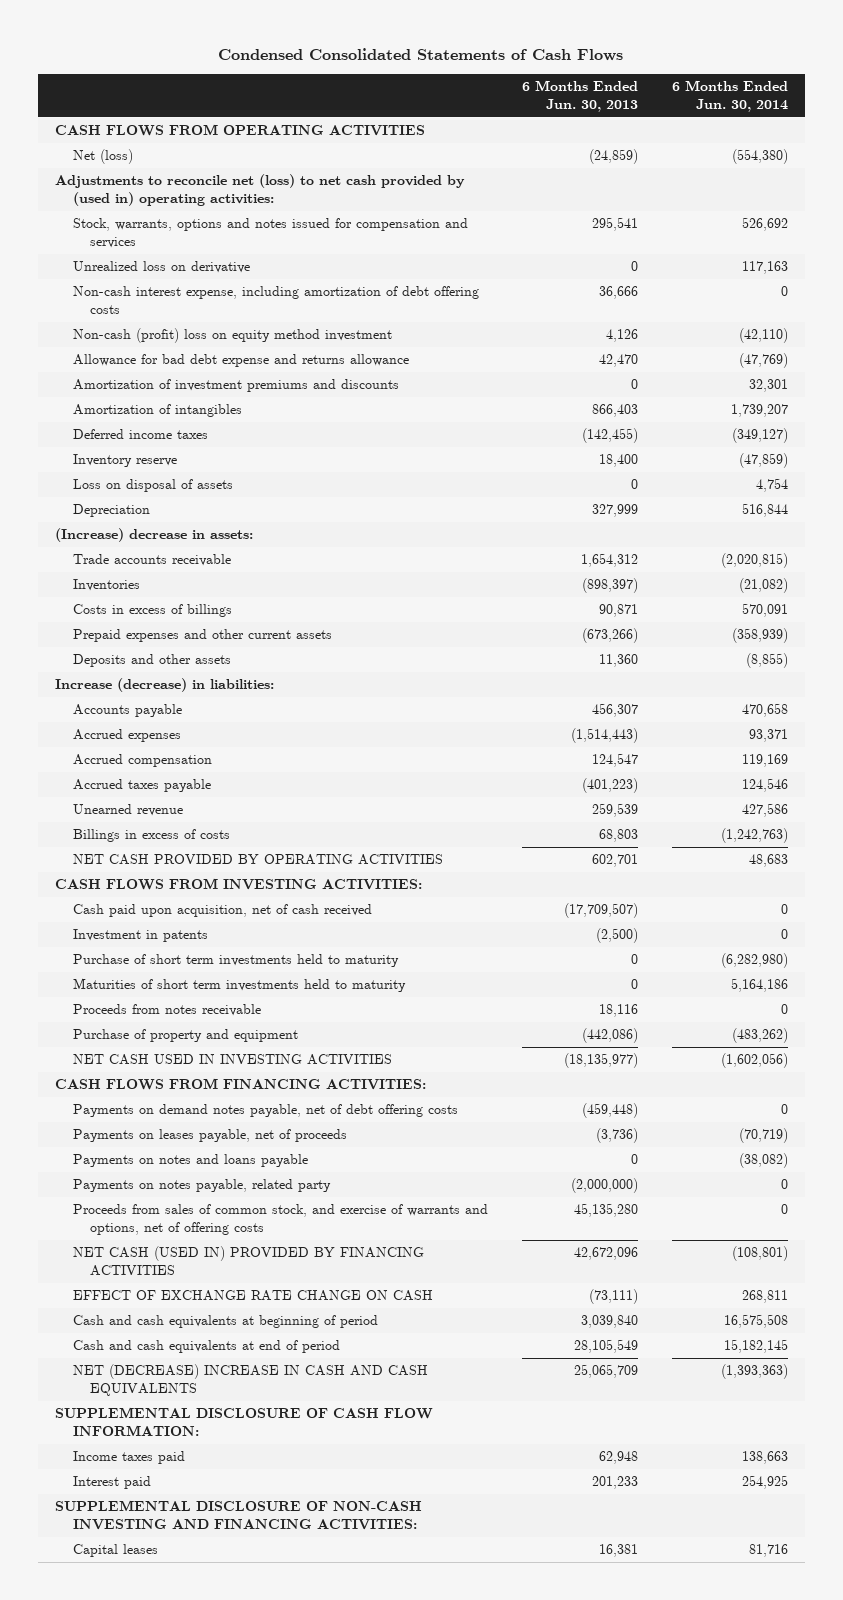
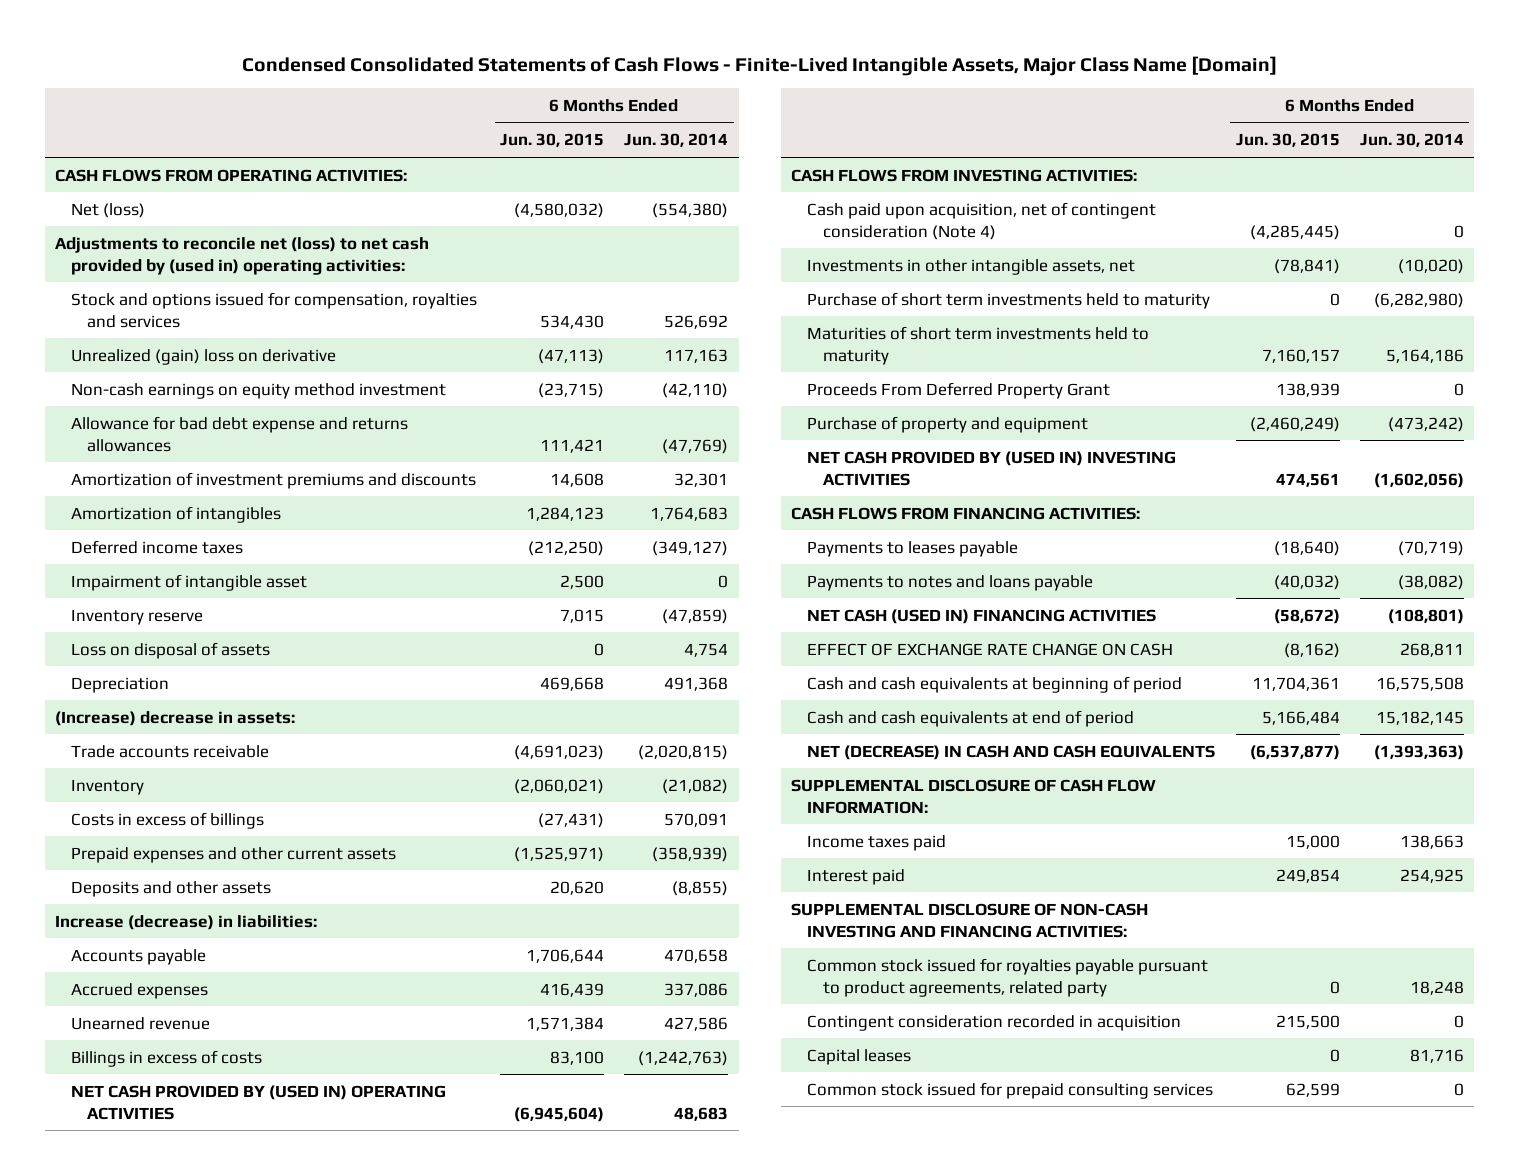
[218,47,624,61] Condensed Consolidated Statements of Cash Flows -> [241,56,1277,77] Condensed Consolidated Statements of Cash Flows - Finite-Lived Intangible Assets, Major Class Name [Domain]
[521,80,638,113] 6 Months Ended Jun. 30, 2013 -> none
none -> [499,133,604,148] Jun. 30, 2015
[55,124,426,137] CASH FLOWS FROM OPERATING ACTIVITIES -> [55,168,408,182] CASH FLOWS FROM OPERATING ACTIVITIES:
[72,286,479,315] Non-cash interest expense, including amortization of debt offering costs -> none
[72,218,468,249] Stock, warrants, options and notes issued for compensation and services -> [71,291,478,328] Stock and options issued for compensation, royalties and services
[72,261,250,274] Unrealized loss on derivative -> [71,348,337,365] Unrealized (gain) loss on derivative
[72,328,392,344] Non-cash (profit) loss on equity method investment -> [71,382,447,399] Non-cash earnings on equity method investment
[72,354,409,368] Allowance for bad debt expense and returns allowance -> [71,415,409,452] Allowance for bad debt expense and returns allowances
[730,404,788,418] 1,739,207 -> [650,506,729,521] 1,764,683
none -> [71,573,308,591] Impairment of intangible asset
[741,503,788,518] 516,844 -> [664,676,729,691] 491,368
[72,579,140,592] Inventories -> [71,778,145,795] Inventory
[72,754,212,768] Accrued compensation -> none
[72,779,211,793] Accrued taxes payable -> none
[748,729,788,743] 93,371 -> [664,982,729,997] 337,086
[72,854,443,866] NET CASH PROVIDED BY OPERATING ACTIVITIES -> [71,1084,447,1120] NET CASH PROVIDED BY (USED IN) OPERATING ACTIVITIES
[72,904,372,918] Cash paid upon acquisition, net of cash received -> [806,201,1156,240] Cash paid upon acquisition, net of contingent consideration (Note 4)
[72,929,208,943] Investment in patents -> [806,258,1135,275] Investments in other intangible assets, net
[780,929,788,940] 0 -> [1398,258,1465,274] (10,020)
[72,1004,261,1017] Proceeds from notes receivable -> none
none -> [806,381,1110,399] Proceeds From Deferred Property Grant
[731,1028,788,1044] (483,262) -> [1388,416,1465,432] (473,242)
[72,1054,392,1066] NET CASH USED IN INVESTING ACTIVITIES -> [806,450,1176,486] NET CASH PROVIDED BY (USED IN) INVESTING ACTIVITIES
[72,1104,458,1118] Payments on demand notes payable, net of debt offering costs -> none
[72,1179,331,1193] Payments on notes payable, related party -> none
[72,1204,488,1236] Proceeds from sales of common stock, and exercise of warrants and options, net of offering costs -> none
[72,1129,347,1143] Payments on leases payable, net of proceeds -> [806,540,1018,557] Payments to leases payable
[72,1154,308,1168] Payments on notes and loans payable -> [806,574,1093,591] Payments to notes and loans payable
[72,1246,424,1277] NET CASH (USED IN) PROVIDED BY FINANCING ACTIVITIES -> [806,608,1156,624] NET CASH (USED IN) FINANCING ACTIVITIES
[72,1364,428,1397] NET (DECREASE) INCREASE IN CASH AND CASH EQUIVALENTS -> [806,744,1215,760] NET (DECREASE) IN CASH AND CASH EQUIVALENTS
none -> [806,957,1208,997] Common stock issued for royalties payable pursuant to product agreements, related party
none -> [806,1014,1181,1031] Contingent consideration recorded in acquisition
none -> [806,1081,1213,1099] Common stock issued for prepaid consulting services

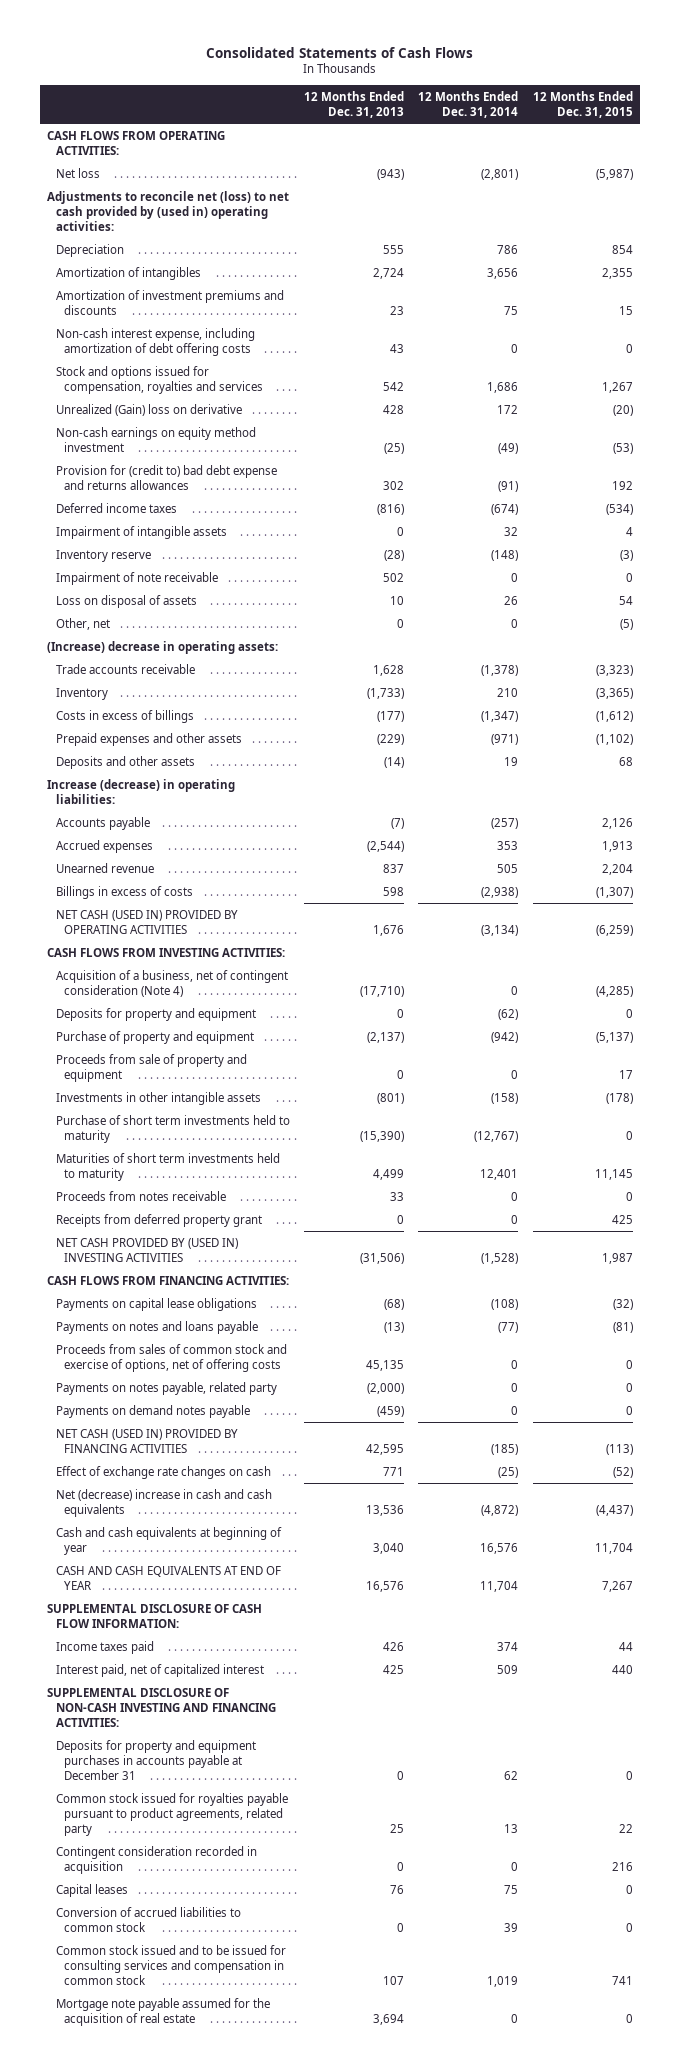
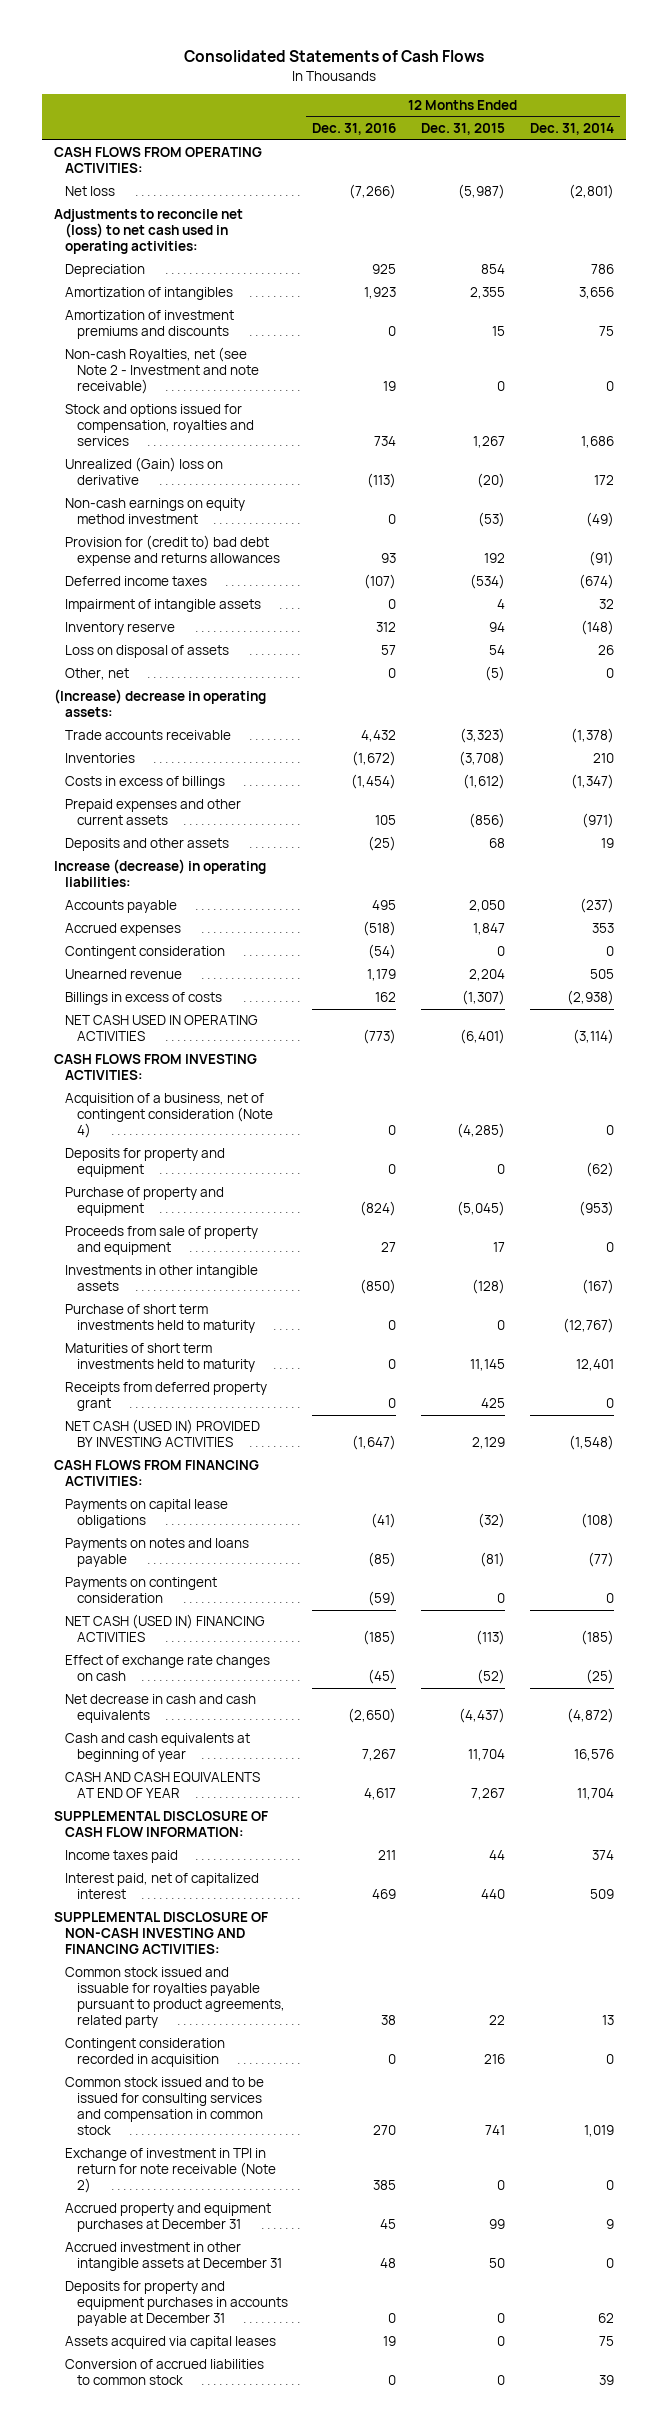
[303,90,404,118] 12 Months Ended Dec. 31, 2013 -> none
none -> [312,123,397,136] Dec. 31, 2016
[46,190,289,231] Adjustments to reconcile net (loss) to net cash provided by (used in) operating activities: -> [53,209,243,255] Adjustments to reconcile net (loss) to net cash used in operating activities:
[55,327,255,356] Non-cash interest expense, including amortization of debt offering costs -> none
none -> [65,347,259,395] Non-cash Royalties, net (see Note 2 - Investment and note receivable)
[55,571,218,585] Impairment of note receivable -> none
[619,549,633,561] (3) -> [489,622,506,633] 94
[55,687,108,700] Inventory -> none
none -> [65,753,136,764] Inventories
[55,732,242,746] Prepaid expenses and other assets -> [65,799,242,826] Prepaid expenses and other current assets
[595,733,633,745] (1,102) -> [469,813,506,829] (856)
[491,817,519,829] (257) -> [580,898,615,914] (237)
[601,817,633,829] 2,126 -> [469,900,506,913] 2,050
[601,840,633,852] 1,913 -> [473,923,506,936] 1,847
none -> [65,946,226,960] Contingent consideration
[55,909,238,934] NET CASH (USED IN) PROVIDED BY OPERATING ACTIVITIES -> [65,1015,259,1042] NET CASH USED IN OPERATING ACTIVITIES
[481,924,519,936] (3,134) -> [573,1029,615,1045] (3,114)
[595,924,633,936] (6,259) -> [460,1029,506,1045] (6,401)
[491,1031,519,1043] (942) -> [579,1201,615,1217] (953)
[595,1031,633,1043] (5,137) -> [457,1201,506,1217] (5,045)
[491,1092,519,1104] (158) -> [582,1279,615,1295] (167)
[605,1092,633,1104] (178) -> [472,1279,506,1295] (128)
[55,1190,226,1201] Proceeds from notes receivable -> none
[55,1237,238,1262] NET CASH PROVIDED BY (USED IN) INVESTING ACTIVITIES -> [65,1419,261,1448] NET CASH (USED IN) PROVIDED BY INVESTING ACTIVITIES
[481,1252,519,1264] (1,528) -> [569,1435,615,1451] (1,548)
[601,1252,633,1264] 1,987 -> [472,1437,506,1450] 2,129
[55,1343,287,1372] Proceeds from sales of common stock and exercise of options, net of offering costs -> none
[55,1404,250,1418] Payments on demand notes payable -> none
[55,1381,277,1395] Payments on notes payable, related party -> [65,1577,218,1604] Payments on contingent consideration
[55,1428,238,1453] NET CASH (USED IN) PROVIDED BY FINANCING ACTIVITIES -> [65,1614,266,1643] NET CASH (USED IN) FINANCING ACTIVITIES
[55,1488,272,1517] Net (decrease) increase in cash and cash equivalents -> [65,1694,257,1724] Net decrease in cash and cash equivalents
[55,1792,288,1836] Common stock issued for royalties payable pursuant to product agreements, related party -> [65,1967,285,2029] Common stock issued and issuable for royalties payable pursuant to product agreements, related party
[55,1883,128,1897] Capital leases -> none
[55,1997,270,2026] Mortgage note payable assumed for the acquisition of real estate -> none
none -> [65,2148,276,2194] Exchange of investment in TPI in return for note receivable (Note 2)
none -> [65,2203,272,2233] Accrued property and equipment purchases at December 31
none -> [65,2242,282,2272] Accrued investment in other intangible assets at December 31
[55,1739,256,1780] Deposits for property and equipment purchases in accounts payable at December 31 -> [65,2281,288,2327] Deposits for property and equipment purchases in accounts payable at December 31
none -> [65,2336,277,2350] Assets acquired via capital leases
[55,1906,241,1932] Conversion of accrued liabilities to common stock -> [65,2359,265,2386] Conversion of accrued liabilities to common stock

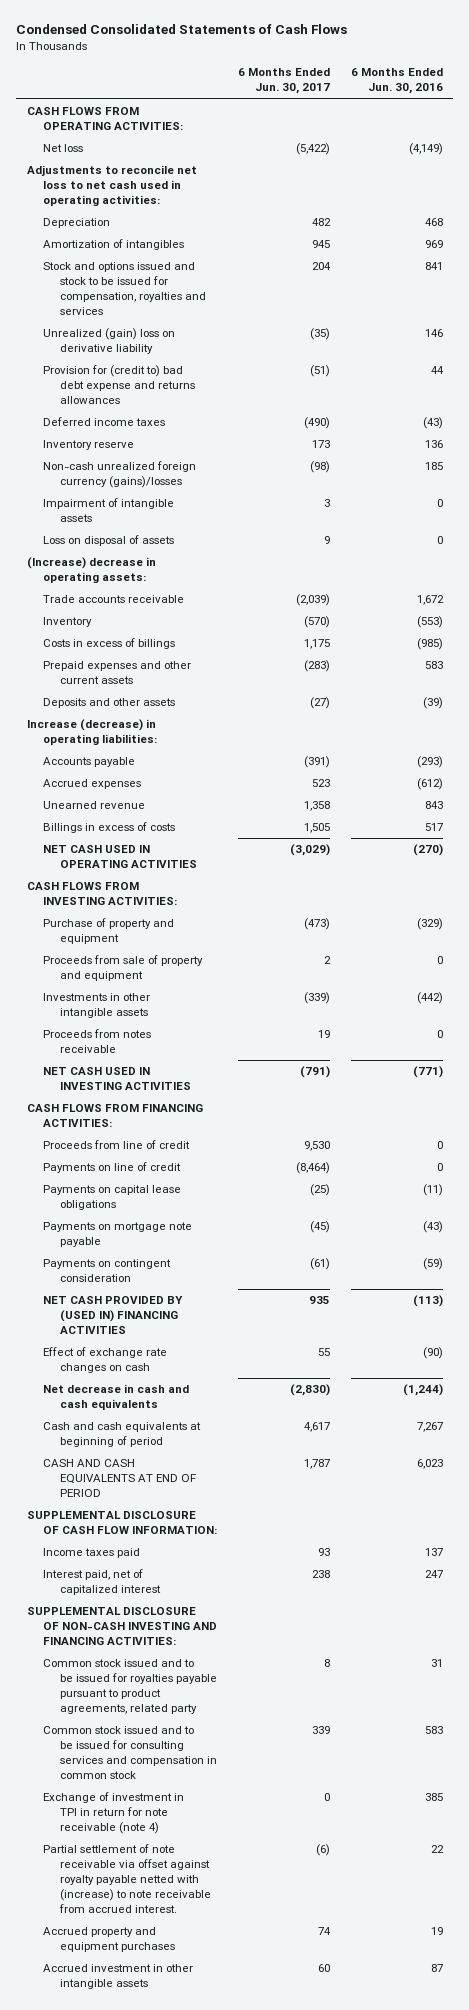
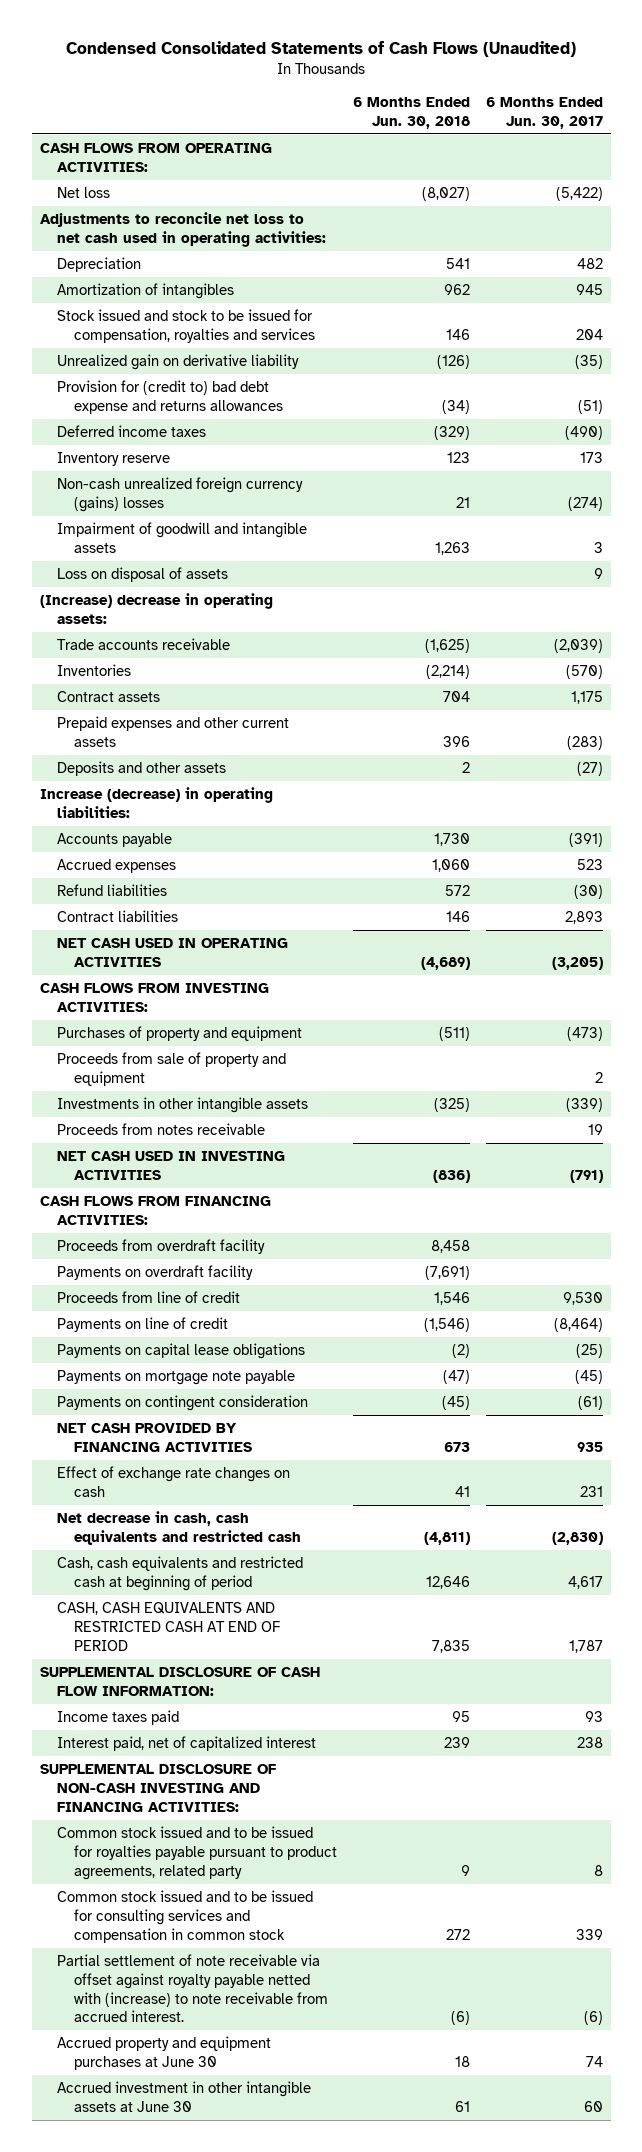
[16,24,348,35] Condensed Consolidated Statements of Cash Flows -> [66,41,577,58] Condensed Consolidated Statements of Cash Flows (Unaudited)
[350,68,443,95] 6 Months Ended Jun. 30, 2016 -> none
none -> [352,96,470,129] 6 Months Ended Jun. 30, 2018
[43,262,207,316] Stock and options issued and stock to be issued for compensation, royalties and services -> [56,308,316,343] Stock issued and stock to be issued for compensation, royalties and services
[43,328,176,355] Unrealized (gain) loss on derivative liability -> [56,353,299,370] Unrealized gain on derivative liability
[43,461,197,489] Non-cash unrealized foreign currency (gains)/losses -> [56,476,303,512] Non-cash unrealized foreign currency (gains) losses
[310,461,331,474] (98) -> [567,496,603,511] (274)
[43,498,175,523] Impairment of intangible assets -> [56,521,307,553] Impairment of goodwill and intangible assets
[43,617,93,628] Inventory -> [56,663,131,676] Inventories
[43,638,176,650] Costs in excess of billings -> [56,690,160,702] Contract assets
[43,801,146,810] Unearned revenue -> none
[43,822,176,834] Billings in excess of costs -> none
none -> [56,883,167,896] Refund liabilities
none -> [56,909,178,922] Contract liabilities
[290,844,331,857] (3,029) -> [551,956,603,970] (3,205)
[43,918,175,945] Purchase of property and equipment -> [56,1025,302,1041] Purchases of property and equipment
none -> [56,1238,265,1254] Proceeds from overdraft facility
none -> [56,1264,253,1280] Payments on overdraft facility
[43,1296,184,1335] NET CASH PROVIDED BY (USED IN) FINANCING ACTIVITIES -> [56,1422,253,1452] NET CASH PROVIDED BY FINANCING ACTIVITIES
[318,1348,331,1357] 55 -> [579,1485,603,1497] 231
[43,1384,190,1411] Net decrease in cash and cash equivalents -> [56,1510,302,1545] Net decrease in cash, cash equivalents and restricted cash
[43,1422,202,1448] Cash and cash equivalents at beginning of period -> [56,1555,303,1591] Cash, cash equivalents and restricted cash at beginning of period
[43,1459,197,1498] CASH AND CASH EQUIVALENTS AT END OF PERIOD -> [56,1601,281,1651] CASH, CASH EQUIVALENTS AND RESTRICTED CASH AT END OF PERIOD
[43,1792,185,1835] Exchange of investment in TPI in return for note receivable (note 4) -> none
[43,1927,176,1953] Accrued property and equipment purchases -> [56,2035,271,2070] Accrued property and equipment purchases at June 30
[43,1964,194,1990] Accrued investment in other intangible assets -> [56,2080,311,2112] Accrued investment in other intangible assets at June 30

